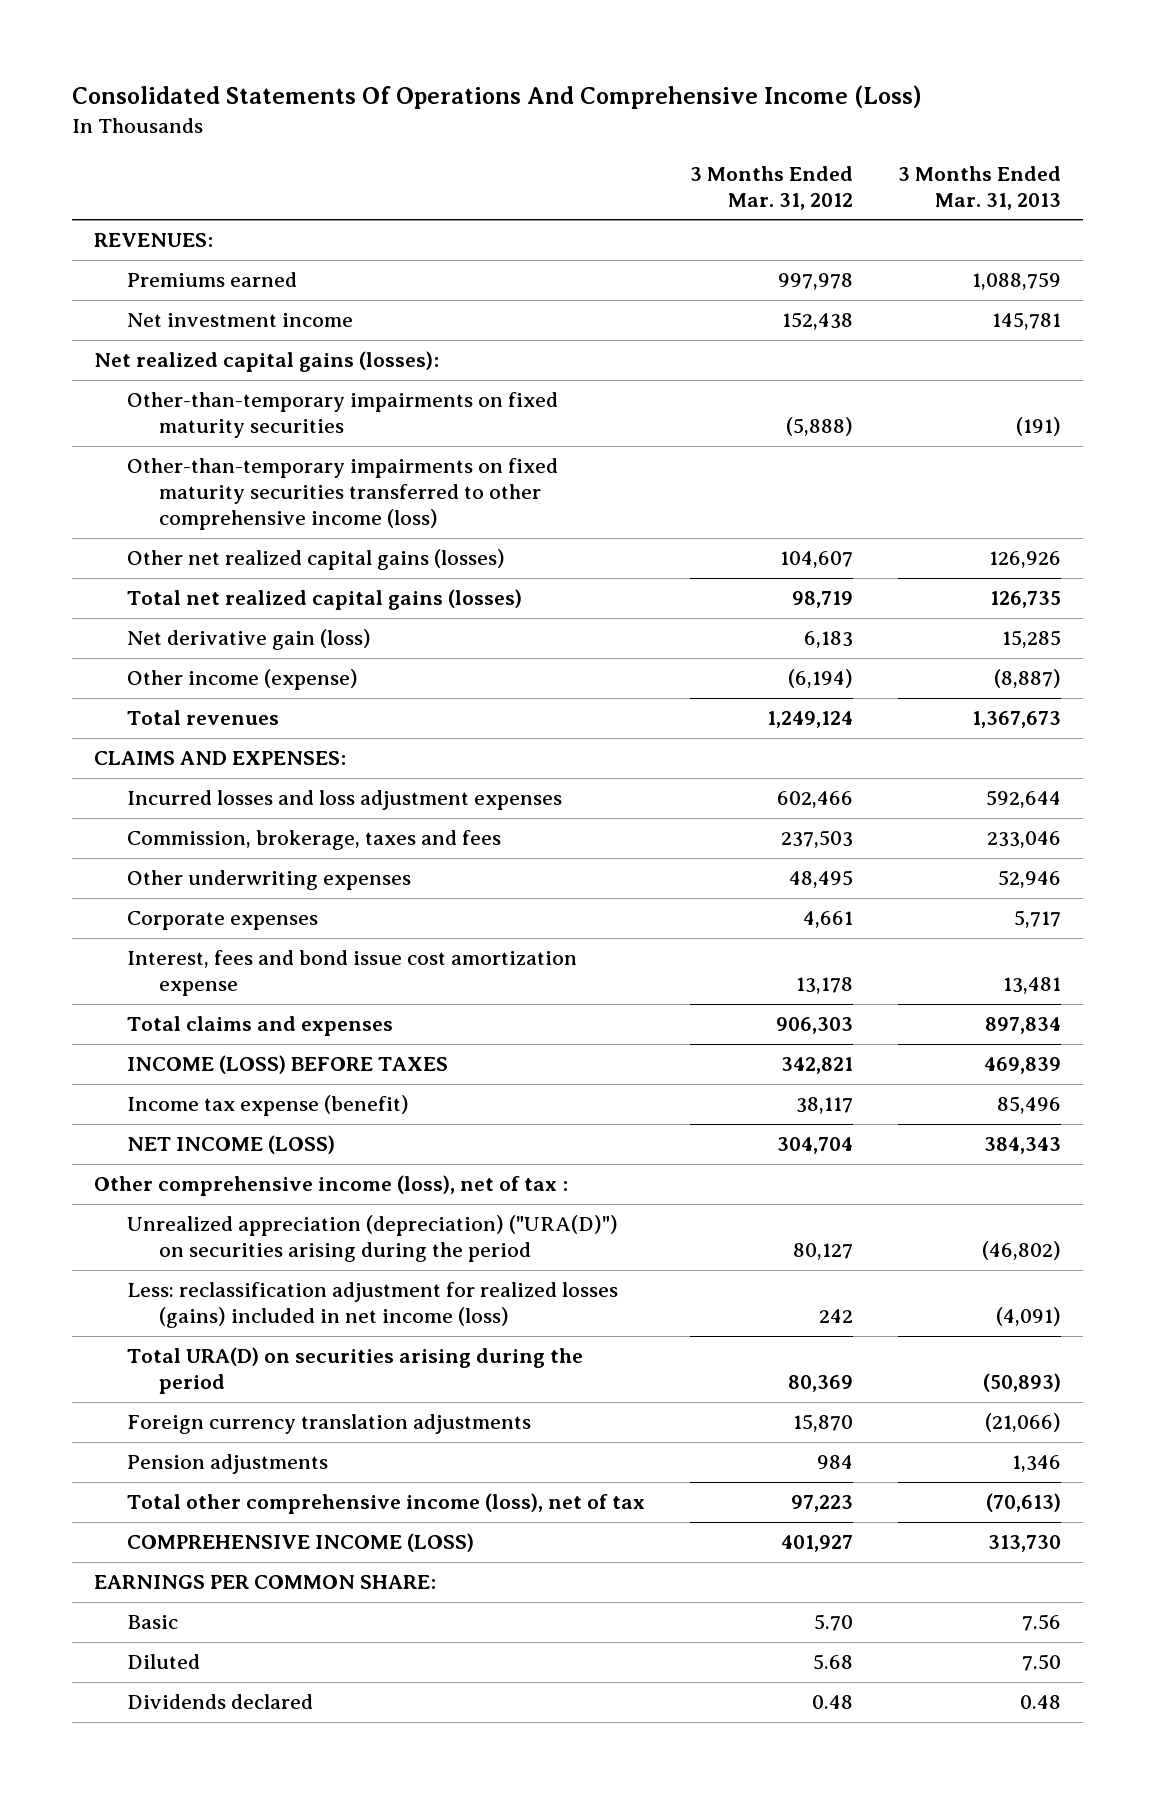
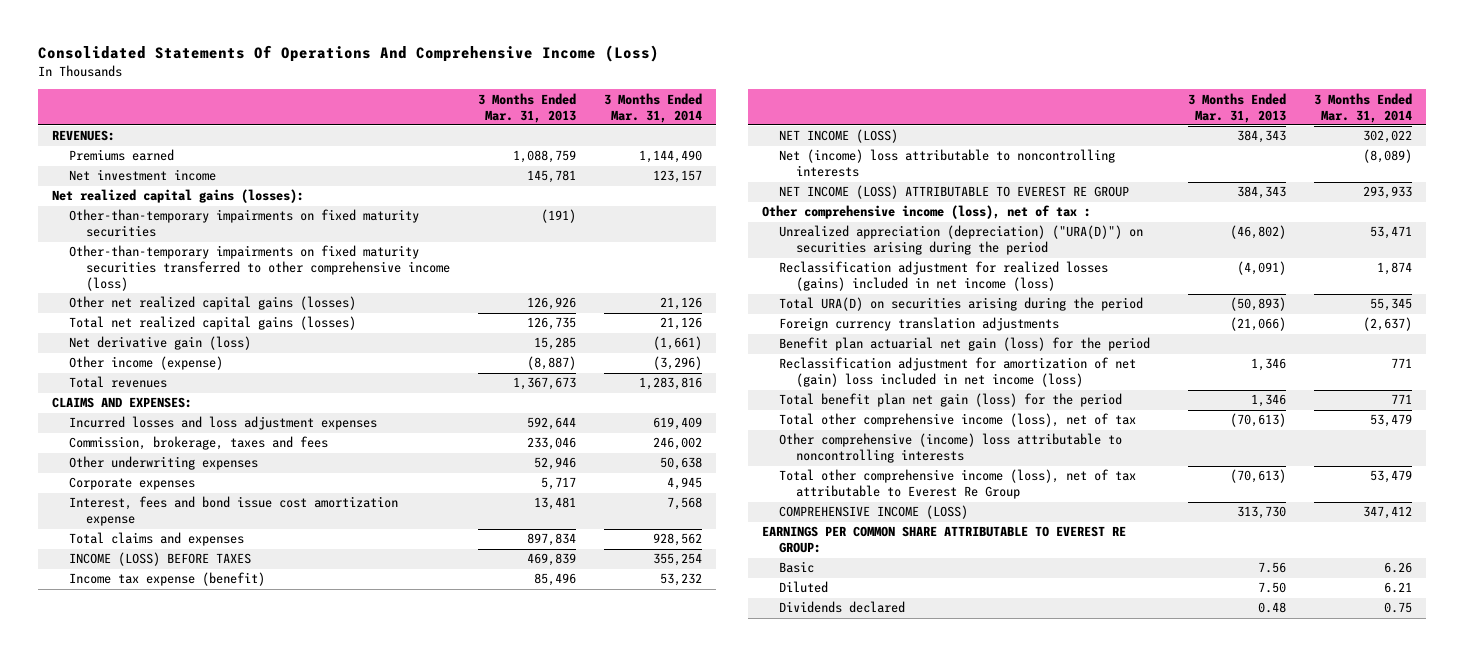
[689,165,853,210] 3 Months Ended Mar. 31, 2012 -> none
none -> [603,92,702,123] 3 Months Ended Mar. 31, 2014
none -> [779,149,1116,178] Net (income) loss attributable to noncontrolling interests
none -> [779,185,1130,200] NET INCOME (LOSS) ATTRIBUTABLE TO EVEREST RE GROUP
[126,1281,618,1329] Less: reclassification adjustment for realized losses (gains) included in net income (loss) -> [779,261,1109,292] Reclassification adjustment for realized losses (gains) included in net income (loss)
none -> [779,337,1151,352] Benefit plan actuarial net gain (loss) for the period
none -> [779,357,1137,388] Reclassification adjustment for amortization of net (gain) loss included in net income (loss)
[126,1453,328,1474] Pension adjustments -> [779,393,1123,408] Total benefit plan net gain (loss) for the period
none -> [779,433,1123,464] Other comprehensive (income) loss attributable to noncontrolling interests
none -> [779,469,1137,500] Total other comprehensive income (loss), net of tax attributable to Everest Re Group
[94,1574,437,1589] EARNINGS PER COMMON SHARE: -> [762,526,1127,554] EARNINGS PER COMMON SHARE ATTRIBUTABLE TO EVEREST RE GROUP:

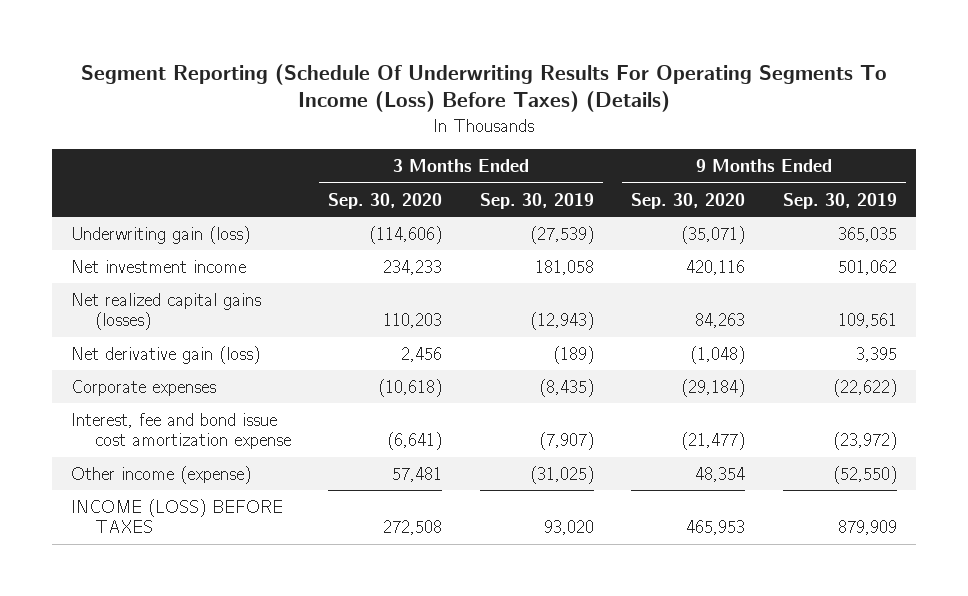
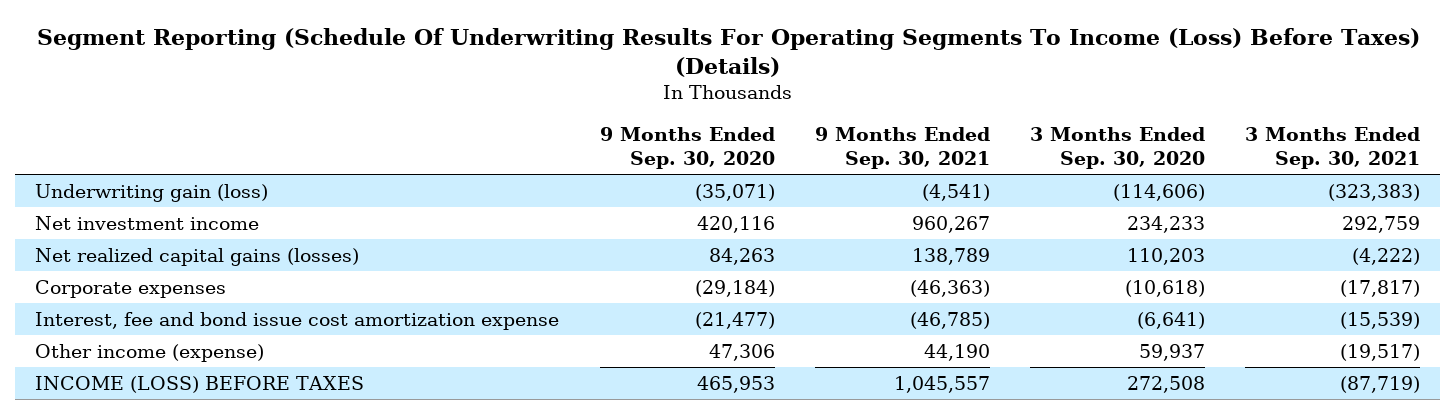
[479,192,594,209] Sep. 30, 2019 -> none
[782,192,897,209] Sep. 30, 2019 -> none
none -> [814,127,990,170] 9 Months Ended Sep. 30, 2021
none -> [1244,127,1420,170] 3 Months Ended Sep. 30, 2021
[70,345,260,364] Net derivative gain (loss) -> none
[392,466,443,482] 57,481 -> [1138,344,1205,362] 59,937
[695,466,746,482] 48,354 -> [708,344,775,362] 47,306

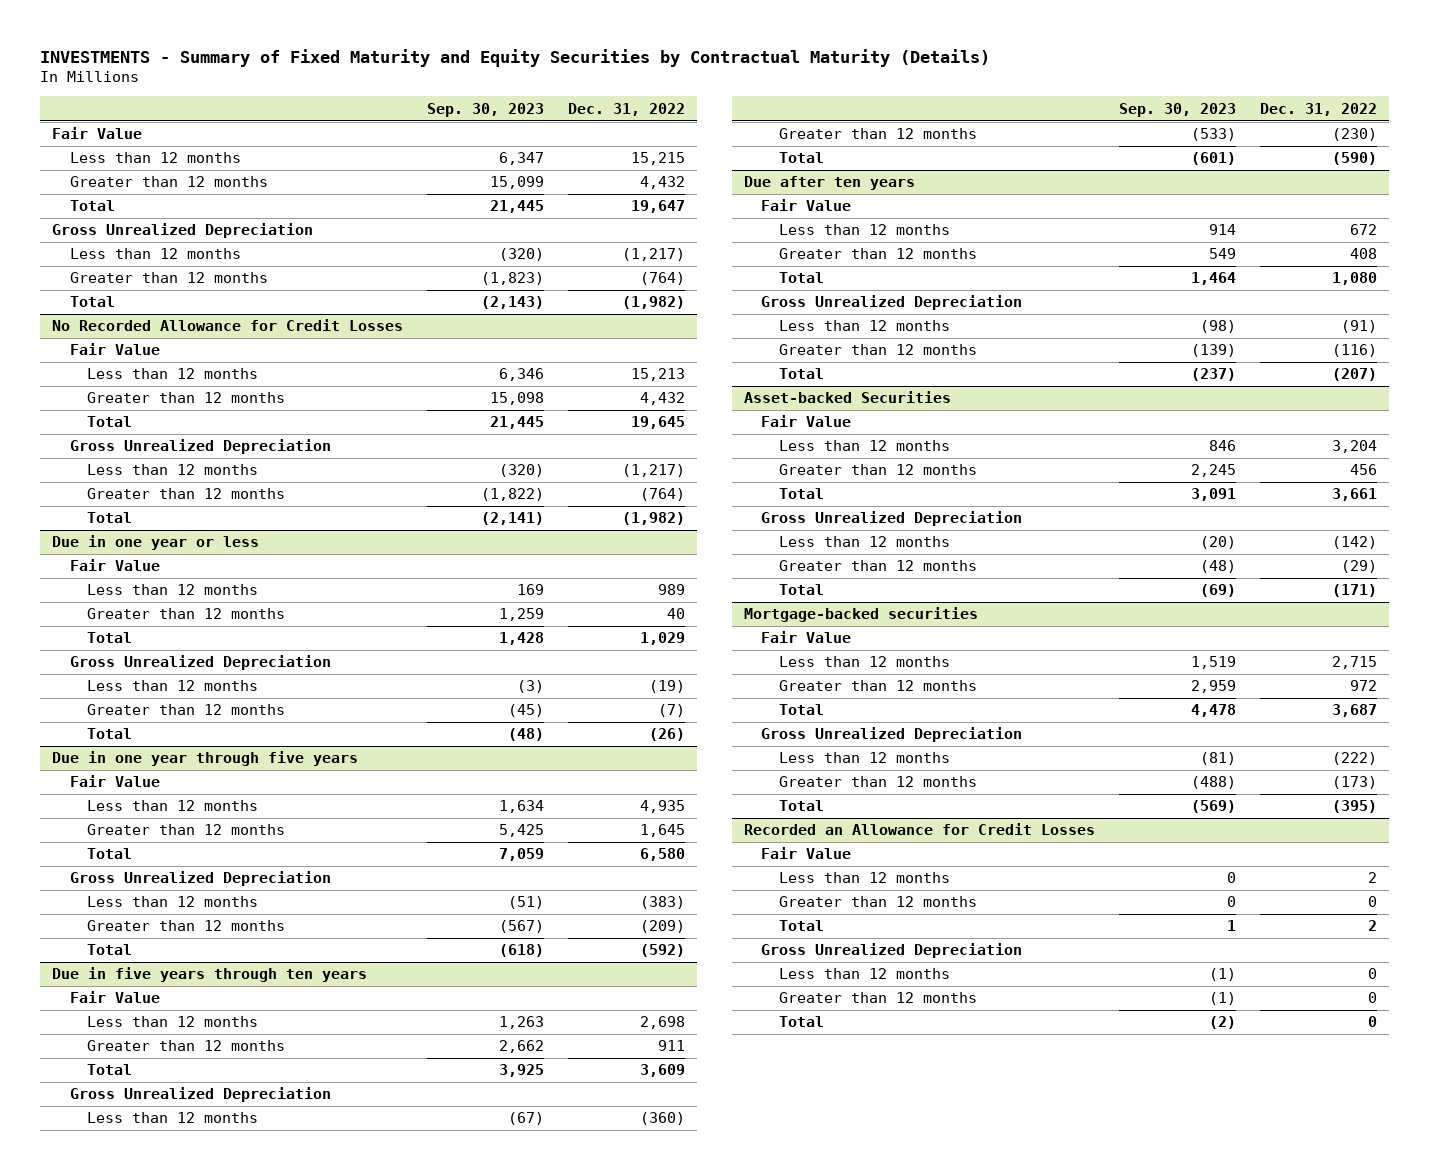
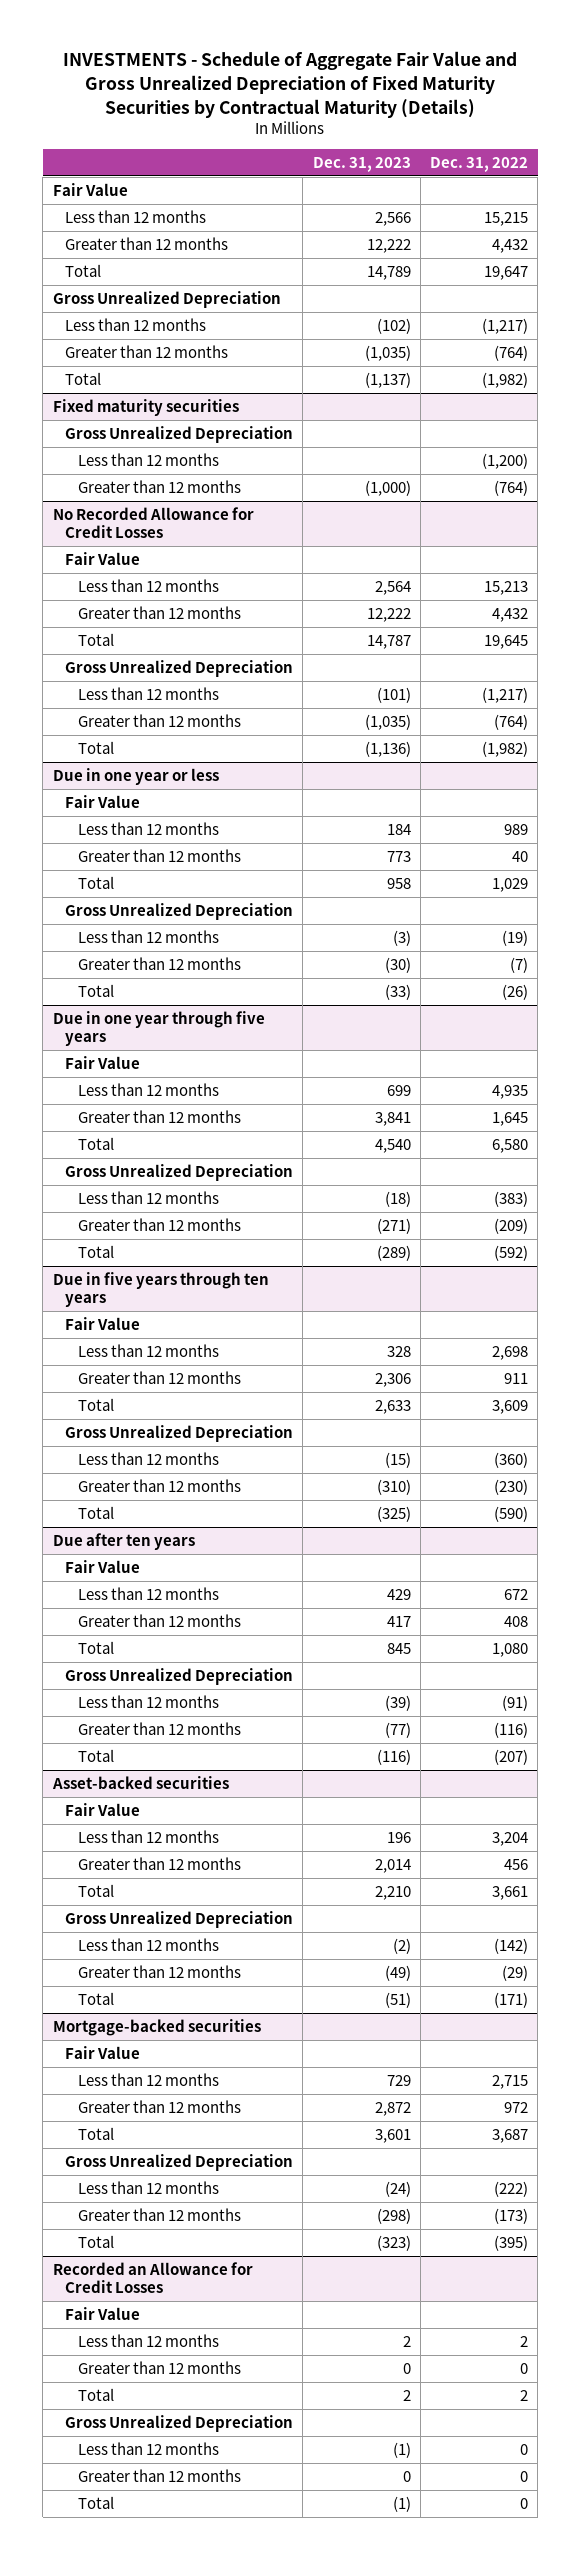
[40,48,991,67] INVESTMENTS - Summary of Fixed Maturity and Equity Securities by Contractual Maturity (Details) -> [63,51,518,118] INVESTMENTS - Schedule of Aggregate Fair Value and Gross Unrealized Depreciation of Fixed Maturity Securities by Contractual Maturity (Details)
[427,102,545,117] Sep. 30, 2023 -> none
none -> [312,157,411,173] Dec. 31, 2023
none -> [52,398,239,416] Fixed maturity securities
none -> [65,425,294,443] Gross Unrealized Depreciation
none -> [77,452,219,466] Less than 12 months
none -> [77,479,241,493] Greater than 12 months
[744,391,952,404] Asset-backed Securities -> [51,1775,229,1789] Asset-backed securities

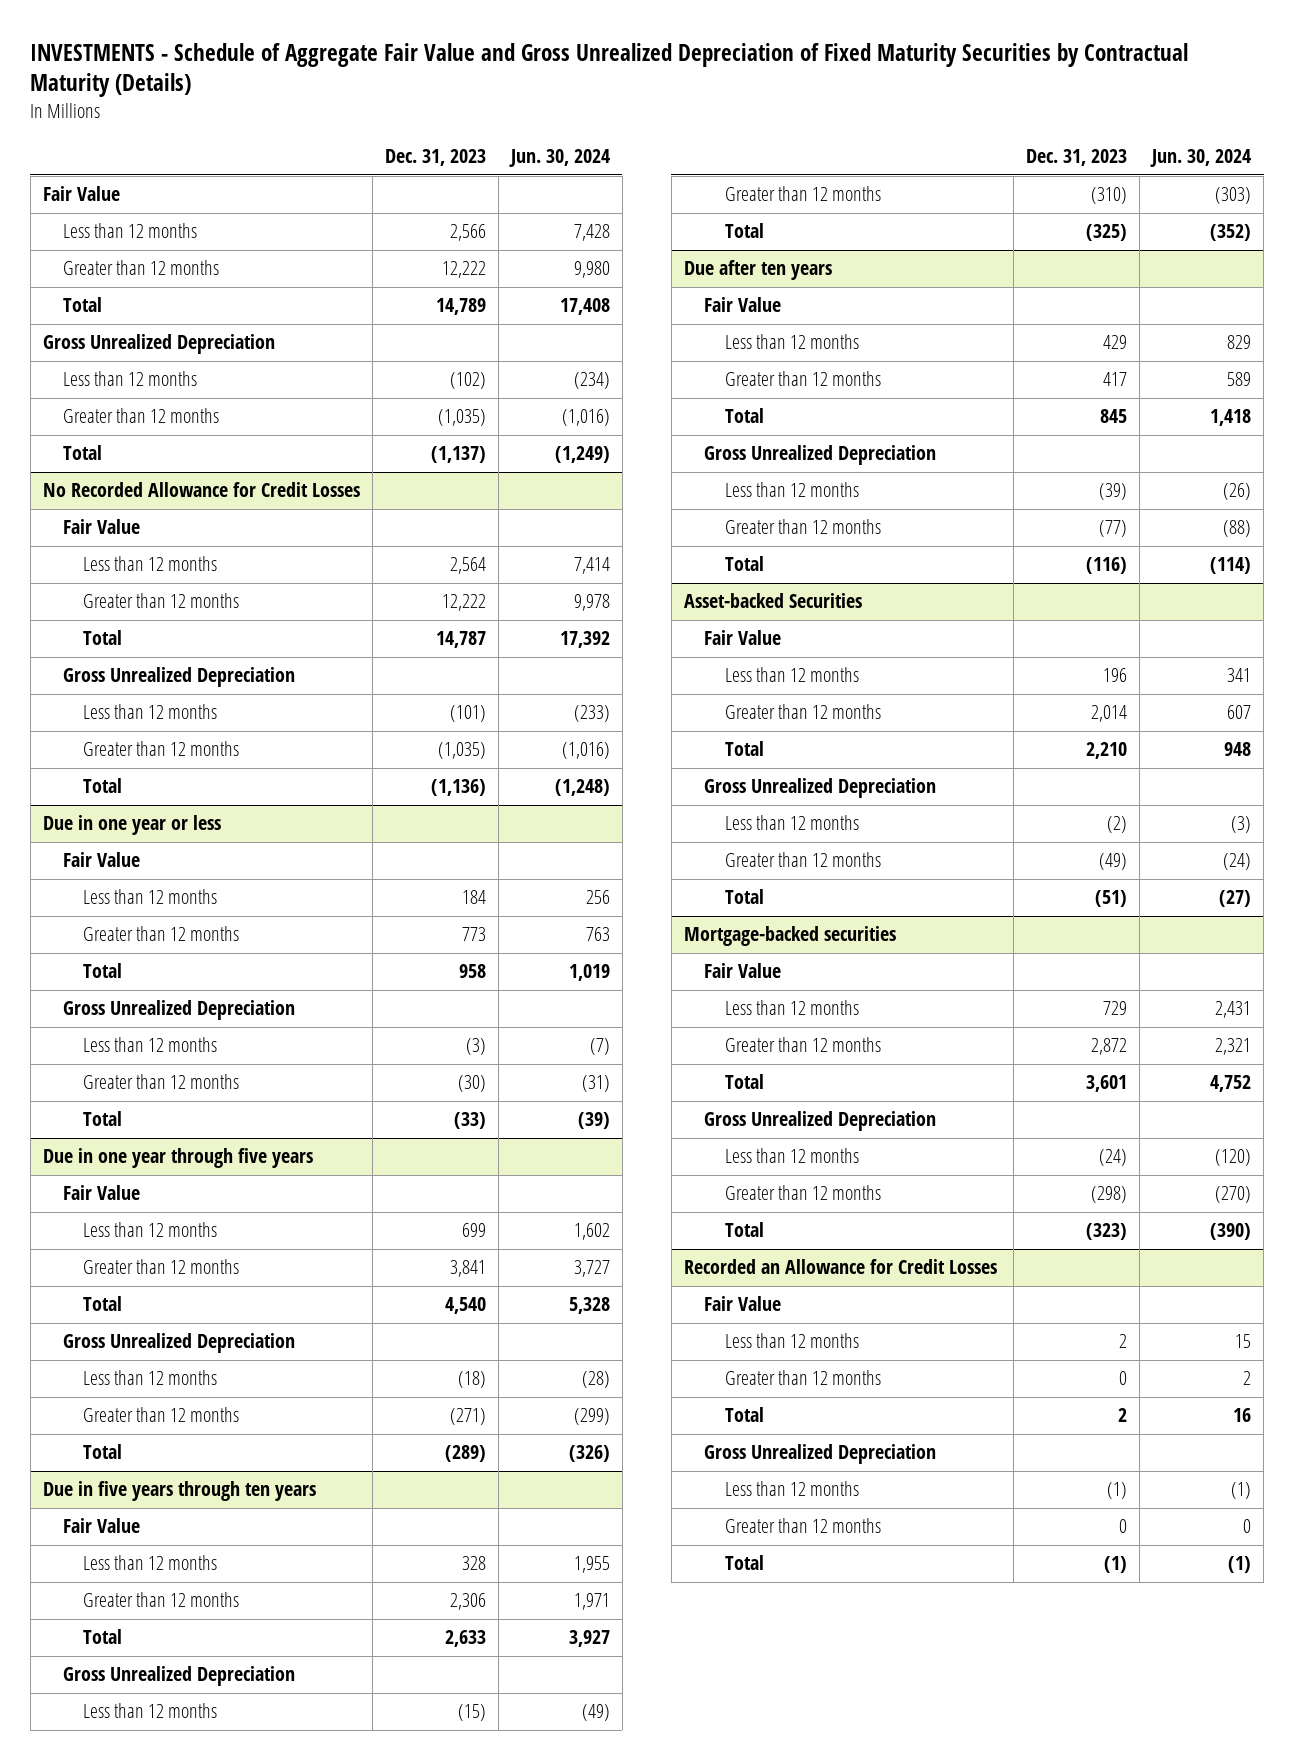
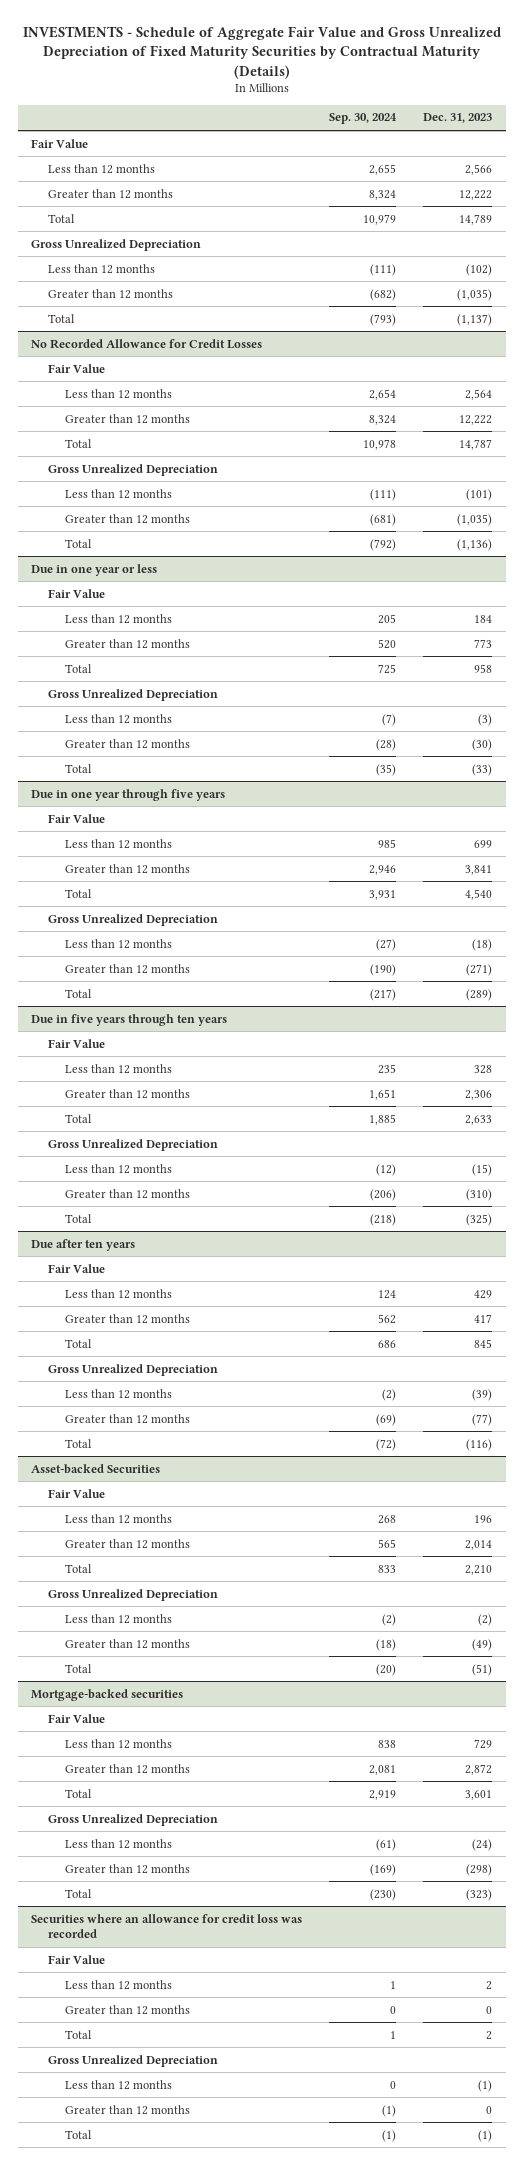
[508,149,610,168] Jun. 30, 2024 -> none
none -> [329,113,398,125] Sep. 30, 2024
[684,1259,998,1275] Recorded an Allowance for Credit Losses -> [31,1913,303,1939] Securities where an allowance for credit loss was recorded

